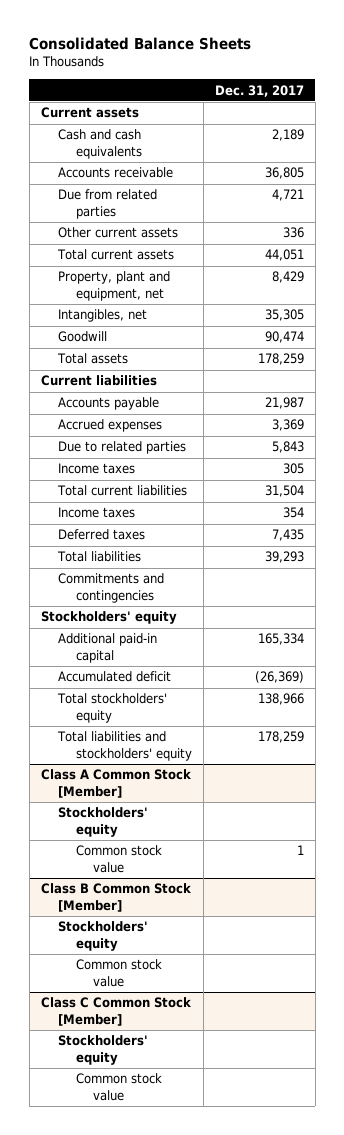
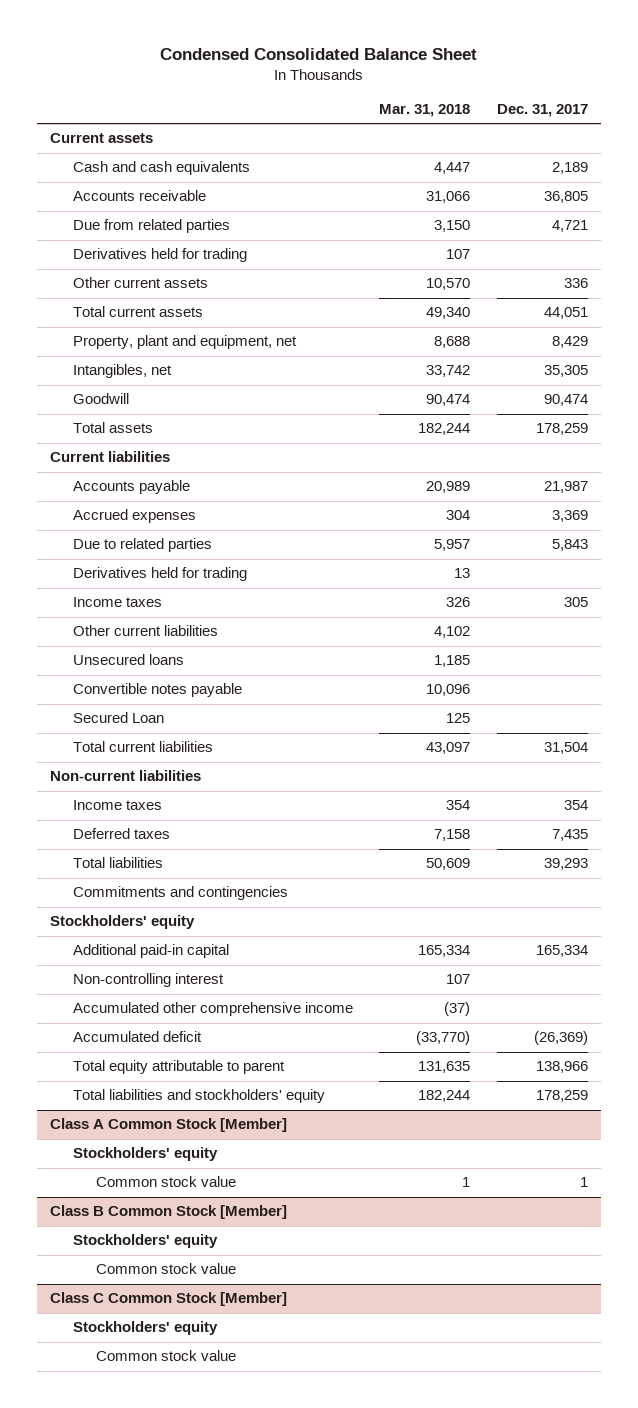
[29,36,252,50] Consolidated Balance Sheets -> [159,47,477,60] Condensed Consolidated Balance Sheet
none -> [379,104,471,118] Mar. 31, 2018
none -> [72,248,247,263] Derivatives held for trading
none -> [72,567,247,582] Derivatives held for trading
none -> [72,625,218,637] Other current liabilities
none -> [72,654,184,666] Unsecured loans
none -> [72,683,242,698] Convertible notes payable
none -> [72,712,164,724] Secured Loan
none -> [50,770,202,782] Non-current liabilities
none -> [72,973,224,988] Non-controlling interest
none -> [72,1002,353,1017] Accumulated other comprehensive income
[57,693,168,723] Total stockholders' equity -> [72,1060,285,1075] Total equity attributable to parent

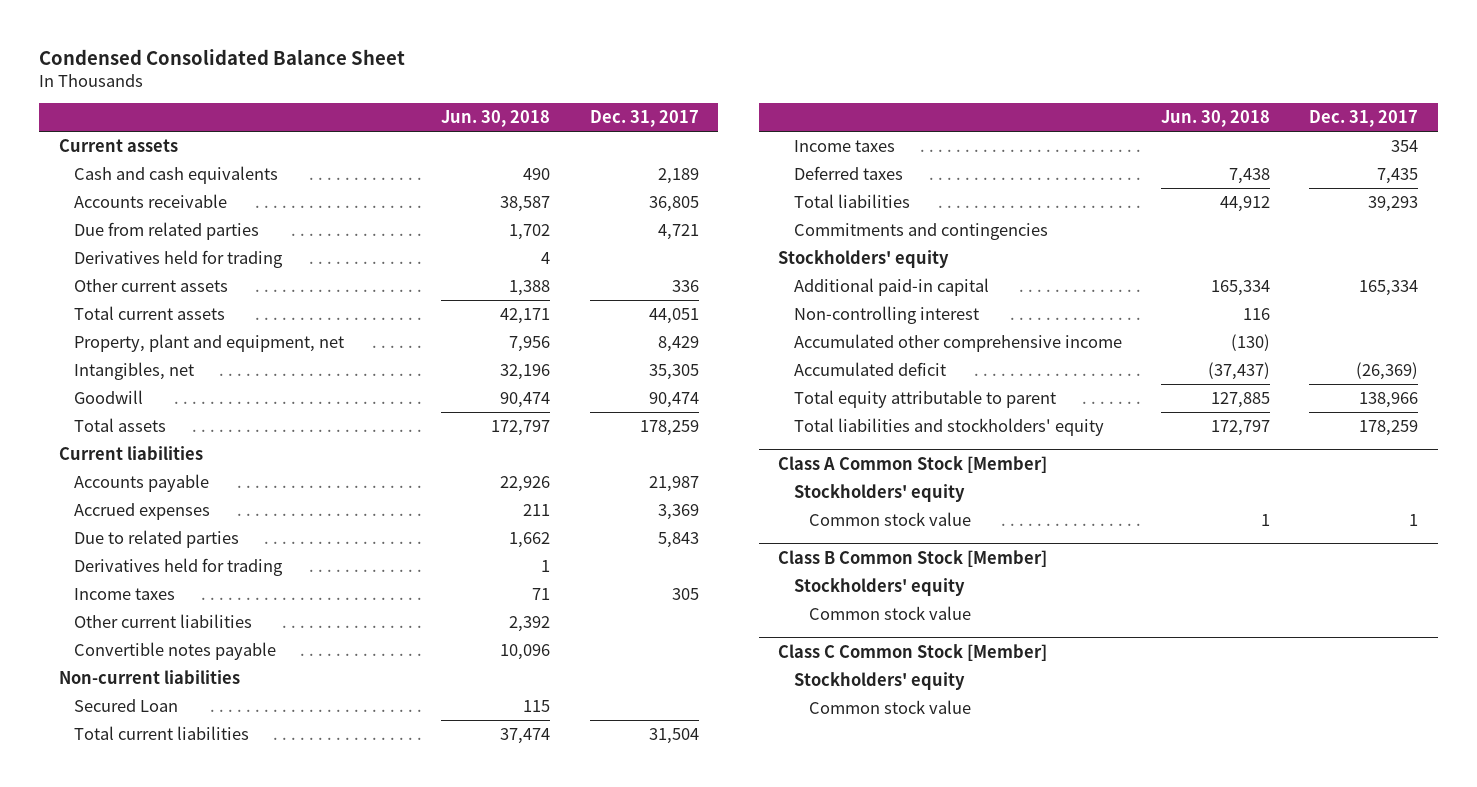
[379,104,471,118] Mar. 31, 2018 -> none
none -> [441,109,551,127] Jun. 30, 2018
[72,654,184,666] Unsecured loans -> none
[50,770,202,782] Non-current liabilities -> [59,669,241,684] Non-current liabilities

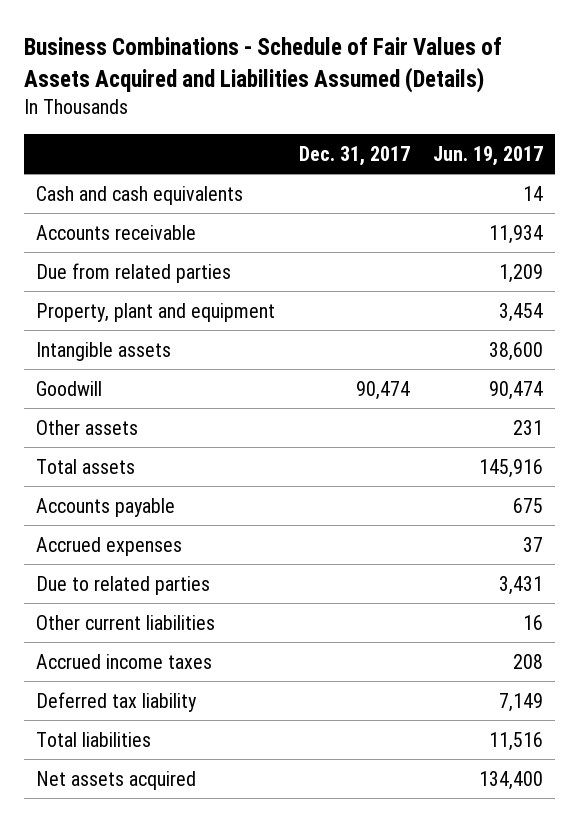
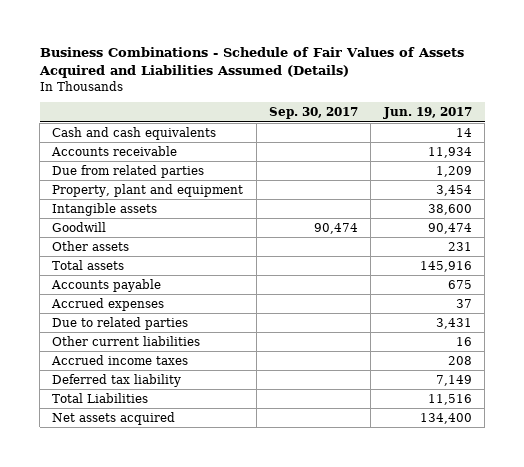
[298,145,410,166] Dec. 31, 2017 -> none
none -> [269,107,359,120] Sep. 30, 2017
[35,731,151,747] Total liabilities -> [52,392,149,403] Total Liabilities

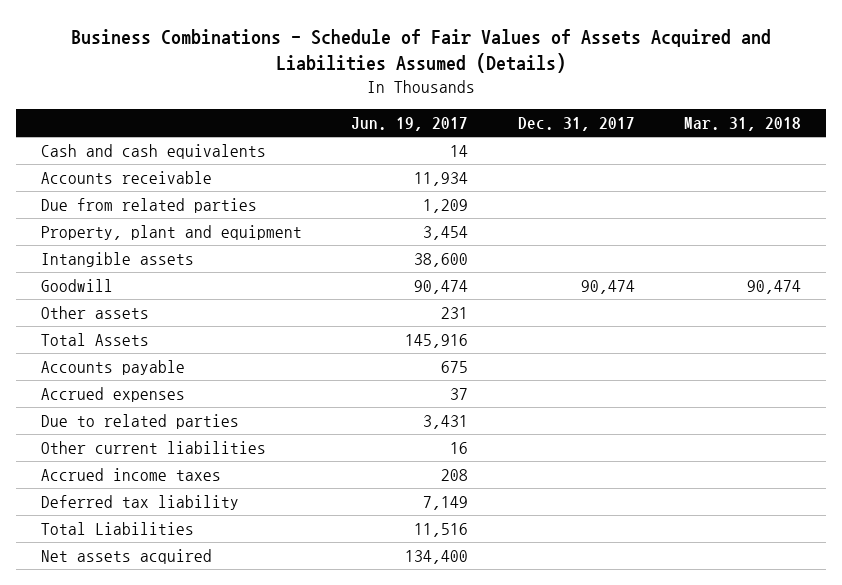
[269,107,359,120] Sep. 30, 2017 -> none
none -> [517,117,635,132] Dec. 31, 2017
none -> [684,117,802,132] Mar. 31, 2018
[52,259,125,270] Total assets -> [40,333,149,347] Total Assets

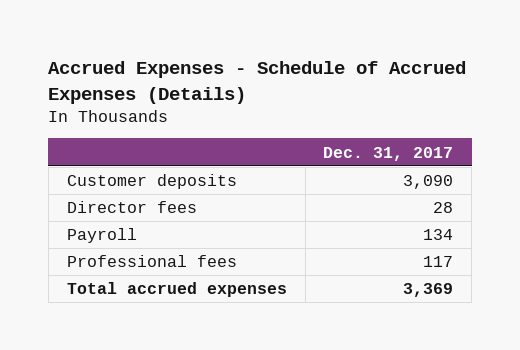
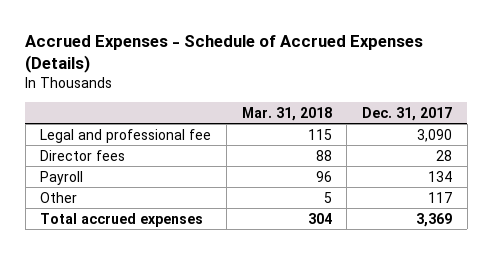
none -> [241,106,332,121] Mar. 31, 2018
[66,174,237,190] Customer deposits -> none
none -> [40,128,212,143] Legal and professional fee
[66,255,237,268] Professional fees -> [40,191,78,203] Other

